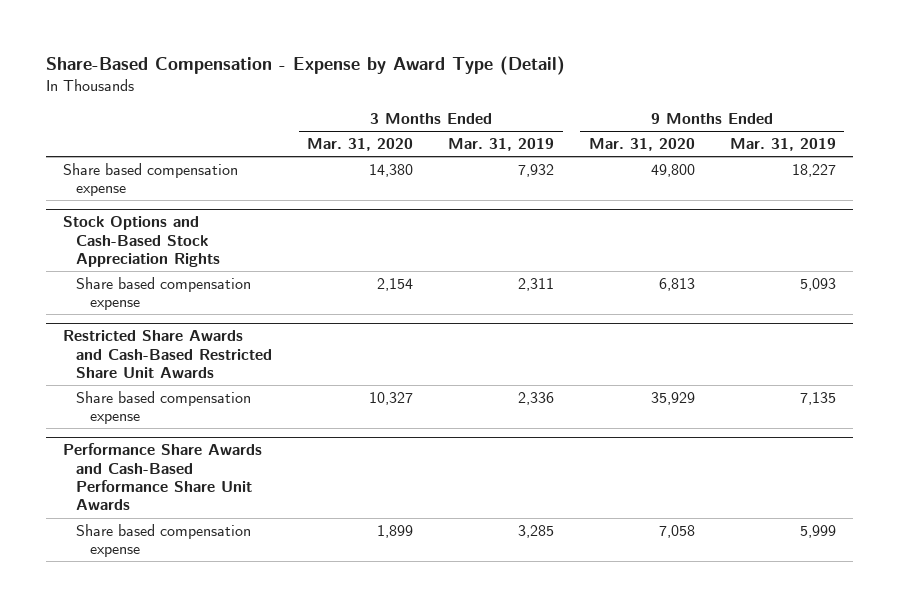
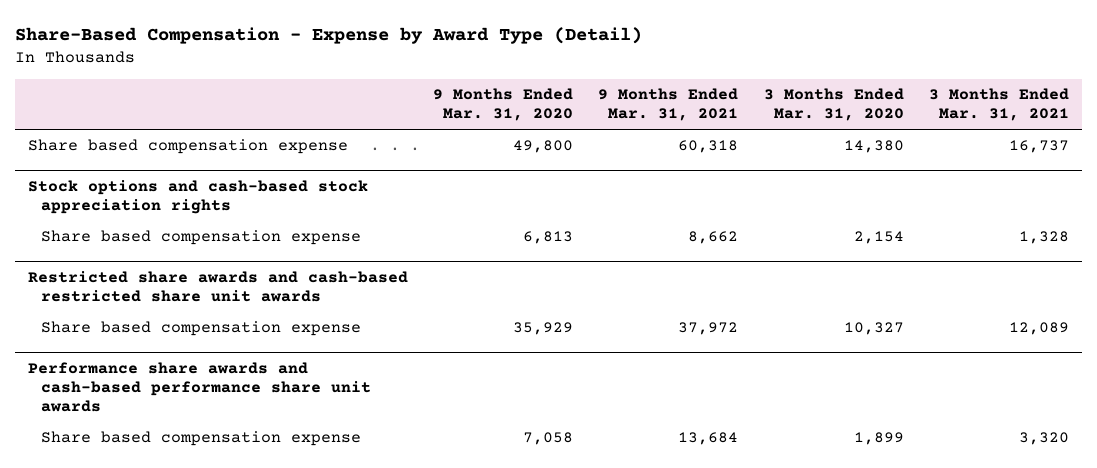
[448,138,555,152] Mar. 31, 2019 -> none
[729,138,836,152] Mar. 31, 2019 -> none
none -> [598,88,739,122] 9 Months Ended Mar. 31, 2021
none -> [929,88,1070,122] 3 Months Ended Mar. 31, 2021
[63,216,221,268] Stock Options and Cash-Based Stock Appreciation Rights -> [27,179,368,214] Stock options and cash-based stock appreciation rights
[63,330,273,379] Restricted Share Awards and Cash-Based Restricted Share Unit Awards -> [27,270,408,302] Restricted share awards and cash-based restricted share unit awards
[63,443,263,511] Performance Share Awards and Cash-Based Performance Share Unit Awards -> [27,361,371,412] Performance share awards and cash-based performance share unit awards

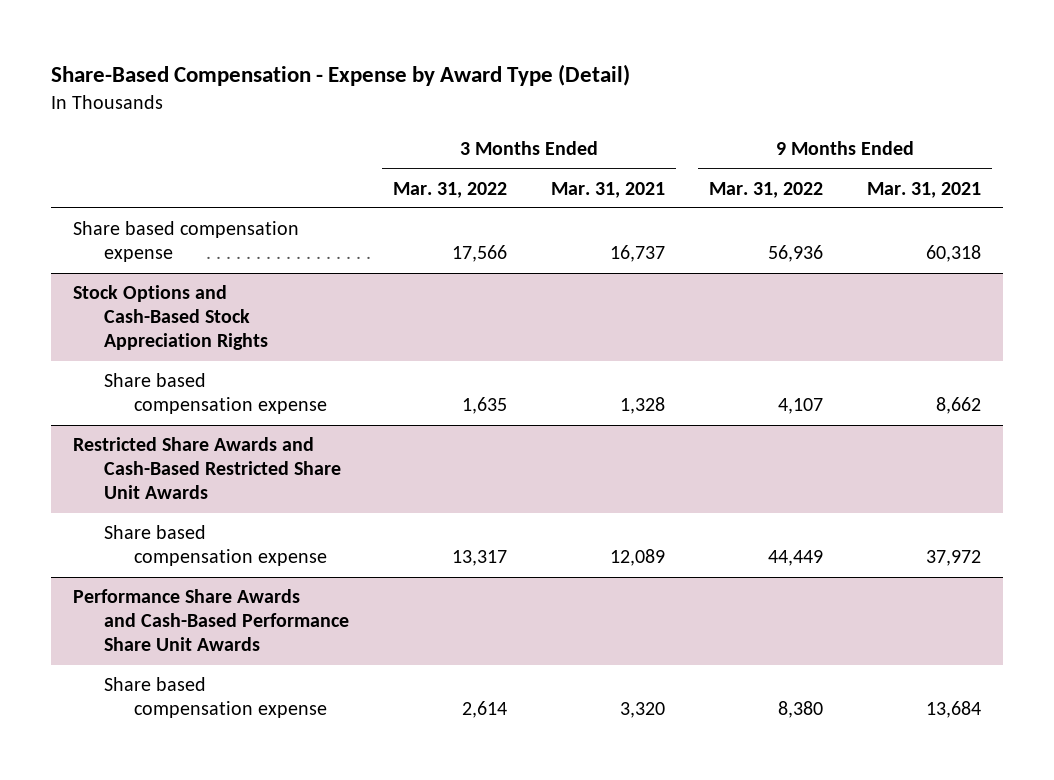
[432,88,573,122] 9 Months Ended Mar. 31, 2020 -> none
[763,88,904,122] 3 Months Ended Mar. 31, 2020 -> none
none -> [392,181,507,198] Mar. 31, 2022
none -> [708,181,823,198] Mar. 31, 2022
[27,179,368,214] Stock options and cash-based stock appreciation rights -> [73,285,268,351] Stock Options and Cash-Based Stock Appreciation Rights
[27,270,408,302] Restricted share awards and cash-based restricted share unit awards -> [73,437,341,500] Restricted Share Awards and Cash-Based Restricted Share Unit Awards
[27,361,371,412] Performance share awards and cash-based performance share unit awards -> [73,589,349,652] Performance Share Awards and Cash-Based Performance Share Unit Awards

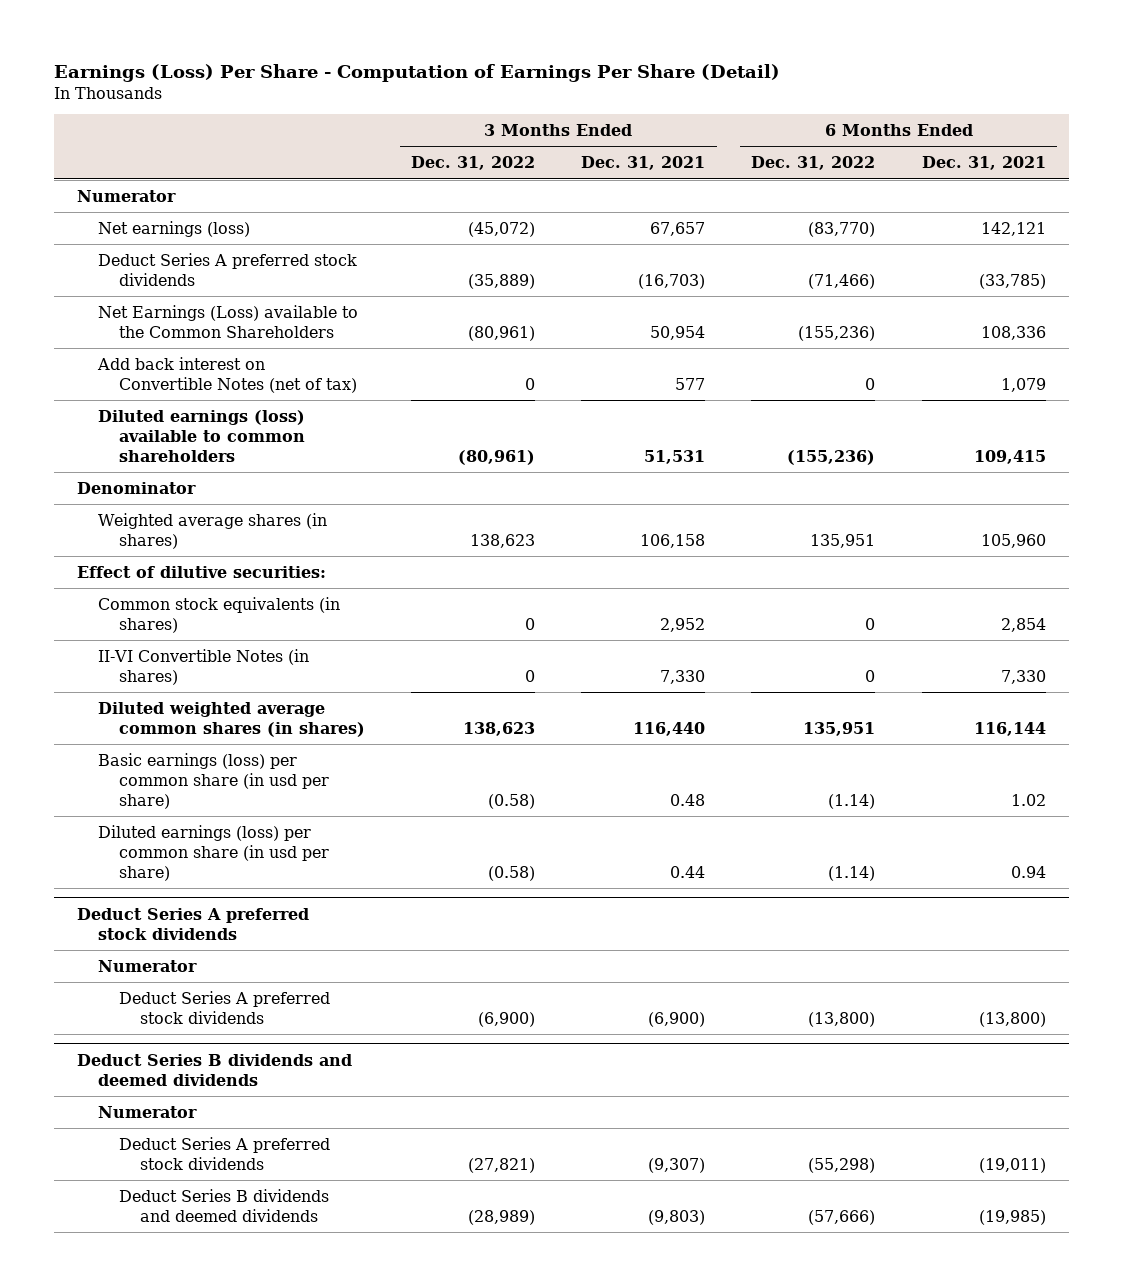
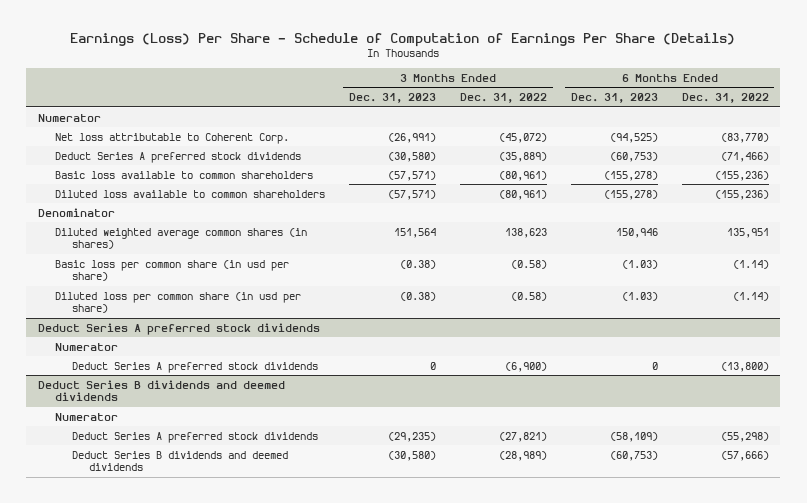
[53,64,780,83] Earnings (Loss) Per Share - Computation of Earnings Per Share (Detail) -> [70,33,736,48] Earnings (Loss) Per Share - Schedule of Computation of Earnings Per Share (Details)
[581,156,706,171] Dec. 31, 2021 -> none
[921,156,1046,171] Dec. 31, 2021 -> none
none -> [349,93,437,104] Dec. 31, 2023
none -> [570,93,658,104] Dec. 31, 2023
[98,220,251,237] Net earnings (loss) -> [55,132,290,144] Net loss attributable to Coherent Corp.
[97,356,358,393] Add back interest on Convertible Notes (net of tax) -> none
[98,304,359,338] Net Earnings (Loss) available to the Common Shareholders -> [55,170,314,179] Basic loss available to common shareholders
[98,409,306,462] Diluted earnings (loss) available to common shareholders -> [55,189,326,198] Diluted loss available to common shareholders
[98,512,328,549] Weighted average shares (in shares) -> none
[77,565,327,578] Effect of dilutive securities: -> none
[98,596,341,633] Common stock equivalents (in shares) -> none
[98,648,310,685] II-VI Convertible Notes (in shares) -> none
[98,752,330,809] Basic earnings (loss) per common share (in usd per share) -> [55,259,290,282] Basic loss per common share (in usd per share)
[98,824,330,881] Diluted earnings (loss) per common share (in usd per share) -> [55,291,302,314] Diluted loss per common share (in usd per share)

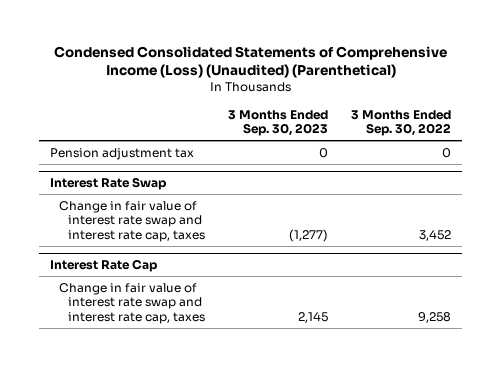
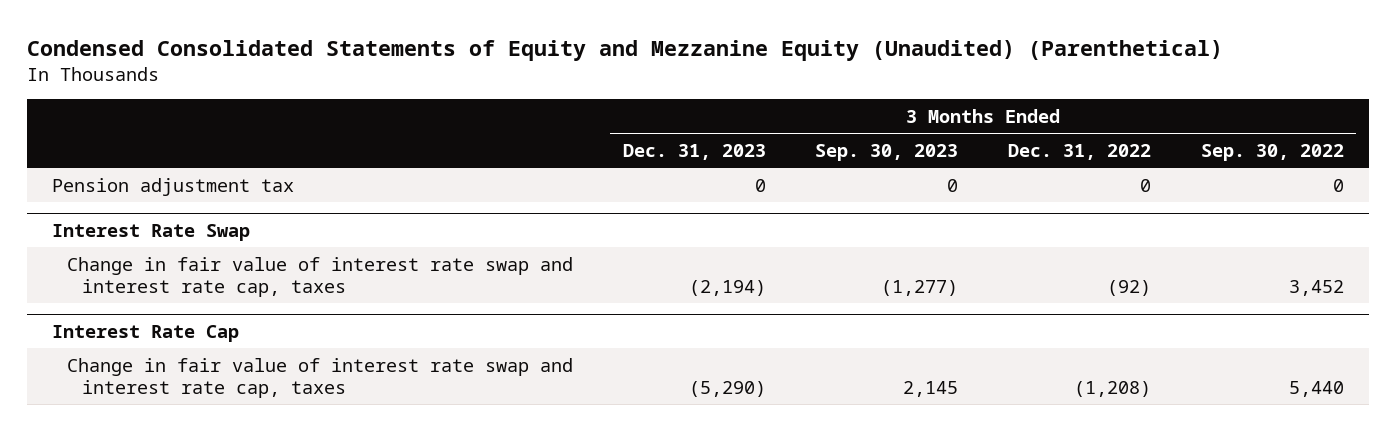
[53,46,447,79] Condensed Consolidated Statements of Comprehensive Income (Loss) (Unaudited) (Parenthetical) -> [26,39,1223,61] Condensed Consolidated Statements of Equity and Mezzanine Equity (Unaudited) (Parenthetical)
none -> [622,143,766,160] Dec. 31, 2023
none -> [1008,143,1152,160] Dec. 31, 2022
[417,311,451,323] 9,258 -> [1288,381,1344,398] 5,440

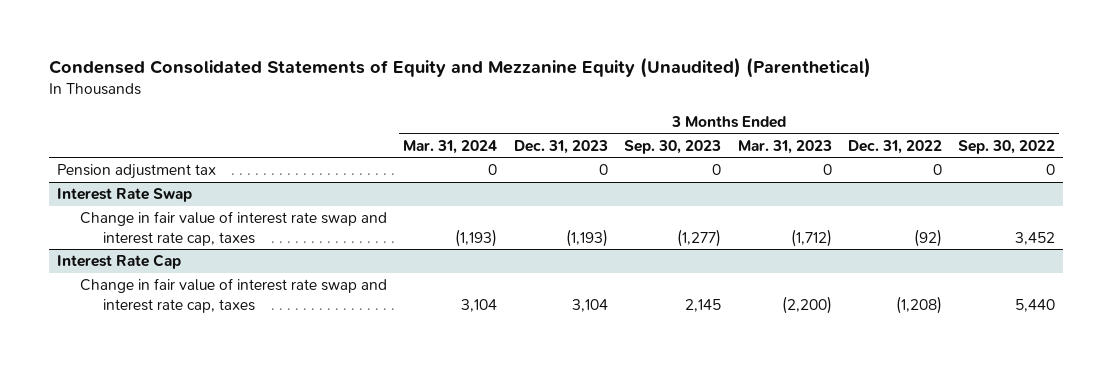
none -> [403,139,498,154] Mar. 31, 2024
none -> [737,139,832,154] Mar. 31, 2023
[688,280,766,297] (2,194) -> [565,228,608,247] (1,193)
[688,381,766,398] (5,290) -> [571,298,608,312] 3,104

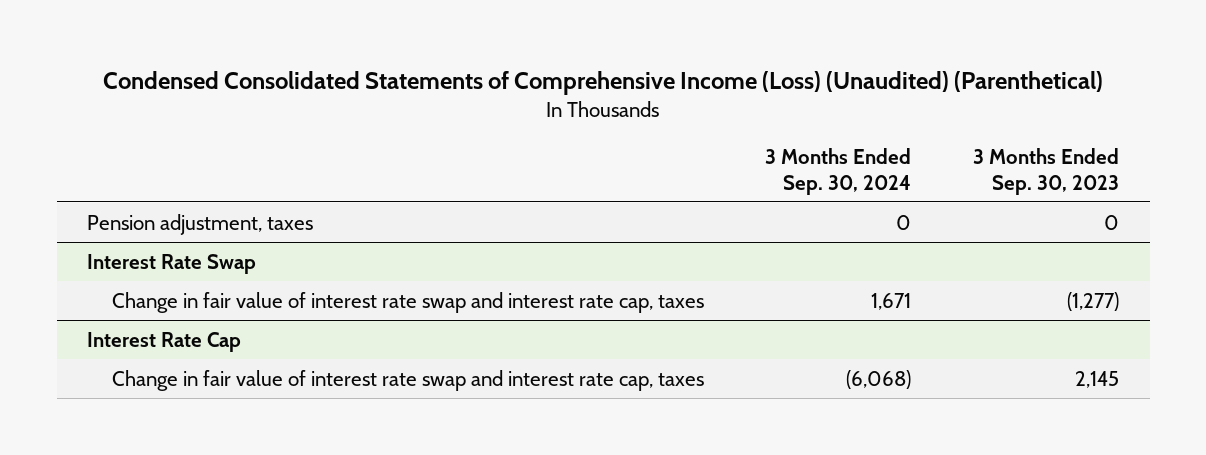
[48,57,871,79] Condensed Consolidated Statements of Equity and Mezzanine Equity (Unaudited) (Parenthetical) -> [103,70,1104,95] Condensed Consolidated Statements of Comprehensive Income (Loss) (Unaudited) (Parenthetical)
[403,139,498,154] Mar. 31, 2024 -> none
[513,139,608,154] Dec. 31, 2023 -> none
[737,139,832,154] Mar. 31, 2023 -> none
[847,139,942,154] Dec. 31, 2022 -> none
[958,139,1056,154] Sep. 30, 2022 -> none
none -> [765,148,912,195] 3 Months Ended Sep. 30, 2024
[57,164,217,180] Pension adjustment tax -> [87,213,314,235] Pension adjustment, taxes

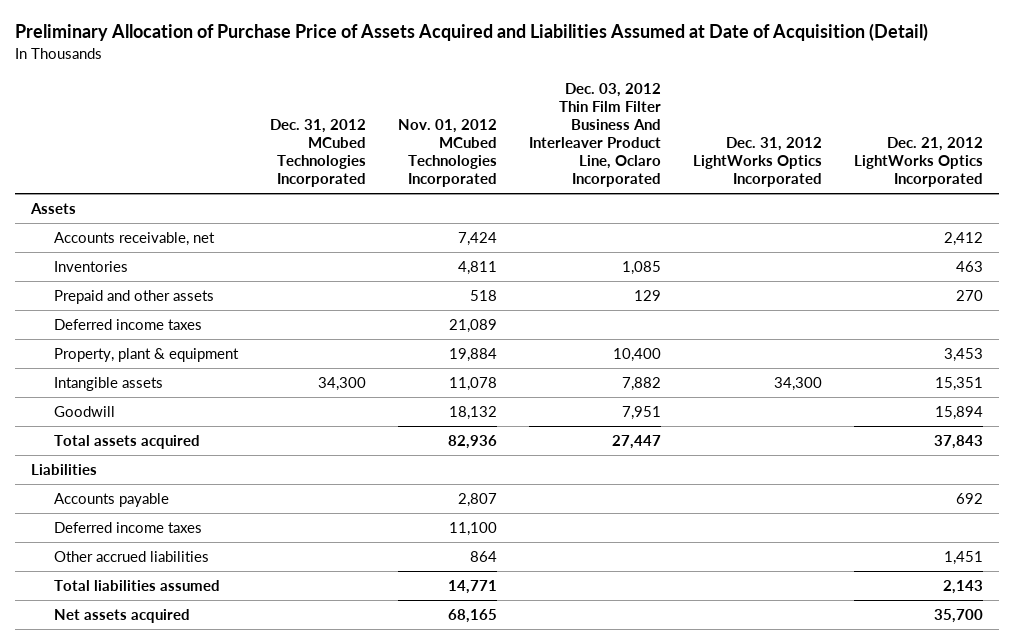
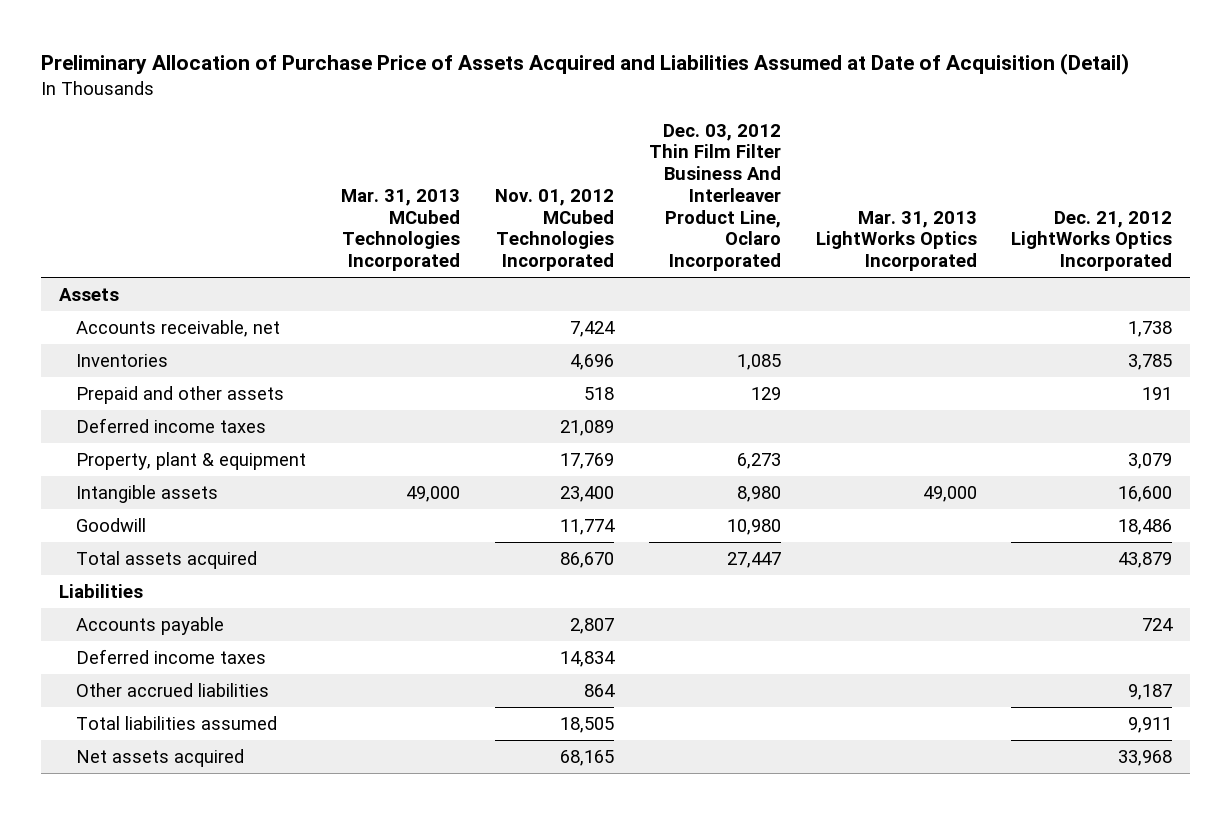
[269,118,366,188] Dec. 31, 2012 MCubed Technologies Incorporated -> none
[693,137,823,188] Dec. 31, 2012 LightWorks Optics Incorporated -> none
none -> [340,188,460,271] Mar. 31, 2013 MCubed Technologies Incorporated
none -> [815,210,977,271] Mar. 31, 2013 LightWorks Optics Incorporated
[944,232,984,247] 2,412 -> [1128,321,1173,338] 1,738
[457,261,497,276] 4,811 -> [569,354,614,371] 4,696
[956,261,984,273] 463 -> [1128,354,1173,371] 3,785
[956,290,984,302] 270 -> [1142,387,1173,401] 191
[448,348,497,363] 19,884 -> [559,453,614,470] 17,769
[612,348,661,363] 10,400 -> [736,453,781,470] 6,273
[944,348,984,363] 3,453 -> [1128,453,1173,470] 3,079
[448,377,497,392] 11,078 -> [559,486,614,503] 23,400
[621,377,661,392] 7,882 -> [736,486,781,503] 8,980
[935,377,984,392] 15,351 -> [1118,486,1173,503] 16,600
[448,406,497,421] 18,132 -> [559,519,615,536] 11,774
[621,406,661,421] 7,951 -> [726,519,781,536] 10,980
[935,406,984,421] 15,894 -> [1118,519,1173,536] 18,486
[447,435,497,450] 82,936 -> [559,552,614,569] 86,670
[934,435,984,450] 37,843 -> [1118,552,1173,569] 43,879
[956,493,984,505] 692 -> [1142,618,1174,632] 724
[448,522,497,537] 11,100 -> [559,651,615,668] 14,834
[944,551,984,566] 1,451 -> [1128,684,1173,701] 9,187
[447,580,497,595] 14,771 -> [559,717,614,734] 18,505
[943,580,984,595] 2,143 -> [1128,717,1173,734] 9,911
[934,609,984,624] 35,700 -> [1118,750,1173,767] 33,968

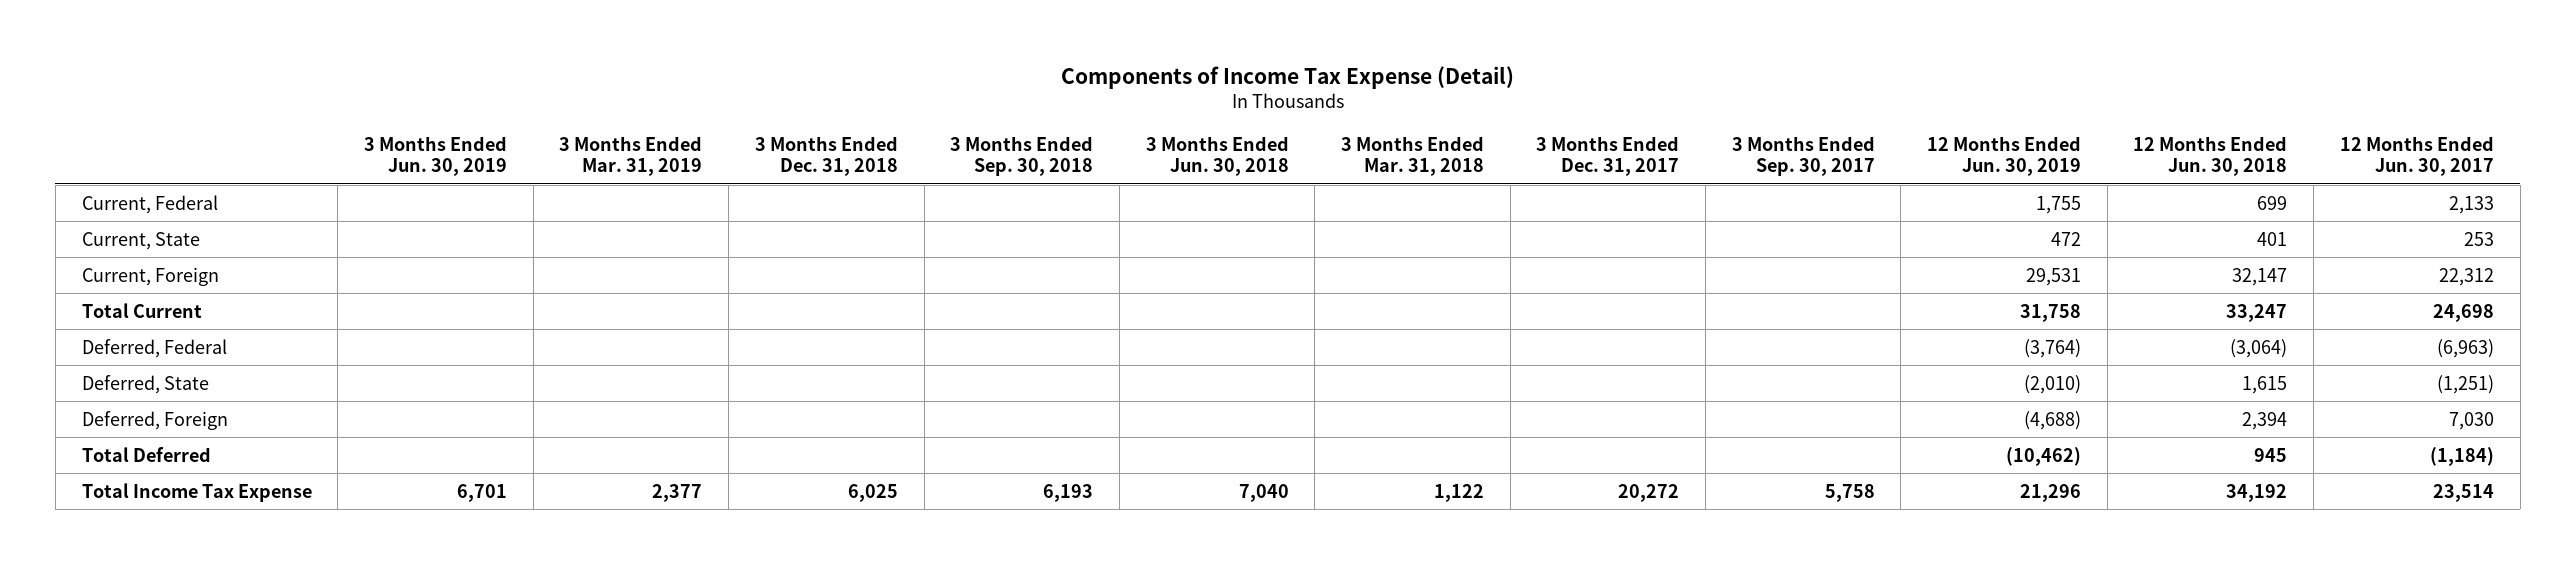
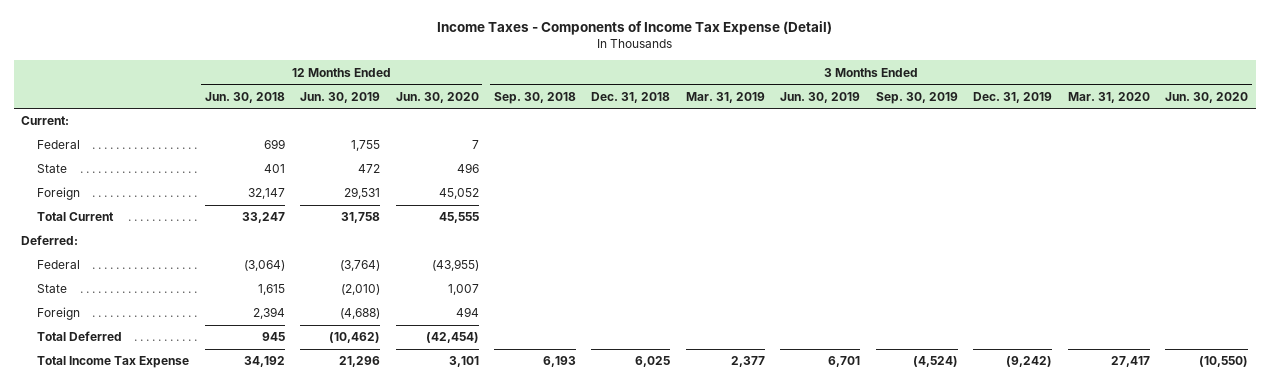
[1060,65,1514,89] Components of Income Tax Expense (Detail) -> [436,21,832,36] Income Taxes - Components of Income Tax Expense (Detail)
[1145,136,1289,177] 3 Months Ended Jun. 30, 2018 -> none
[1340,136,1484,177] 3 Months Ended Mar. 31, 2018 -> none
[1536,136,1680,177] 3 Months Ended Dec. 31, 2017 -> none
[1731,136,1875,177] 3 Months Ended Sep. 30, 2017 -> none
[2339,136,2494,177] 12 Months Ended Jun. 30, 2017 -> none
none -> [395,91,479,103] Jun. 30, 2020
none -> [875,91,958,104] Sep. 30, 2019
none -> [973,91,1053,103] Dec. 31, 2019
none -> [1067,91,1150,103] Mar. 31, 2020
none -> [1165,91,1249,103] Jun. 30, 2020
none -> [21,116,70,126] Current:
[81,194,218,214] Current, Federal -> [37,140,81,150] Federal
[81,231,200,250] Current, State -> [37,164,68,174] State
[81,266,219,286] Current, Foreign -> [37,187,81,201] Foreign
none -> [21,235,79,246] Deferred:
[81,338,227,358] Deferred, Federal -> [37,260,81,270] Federal
[81,374,209,394] Deferred, State -> [37,284,68,294] State
[81,410,228,430] Deferred, Foreign -> [37,307,81,321] Foreign

